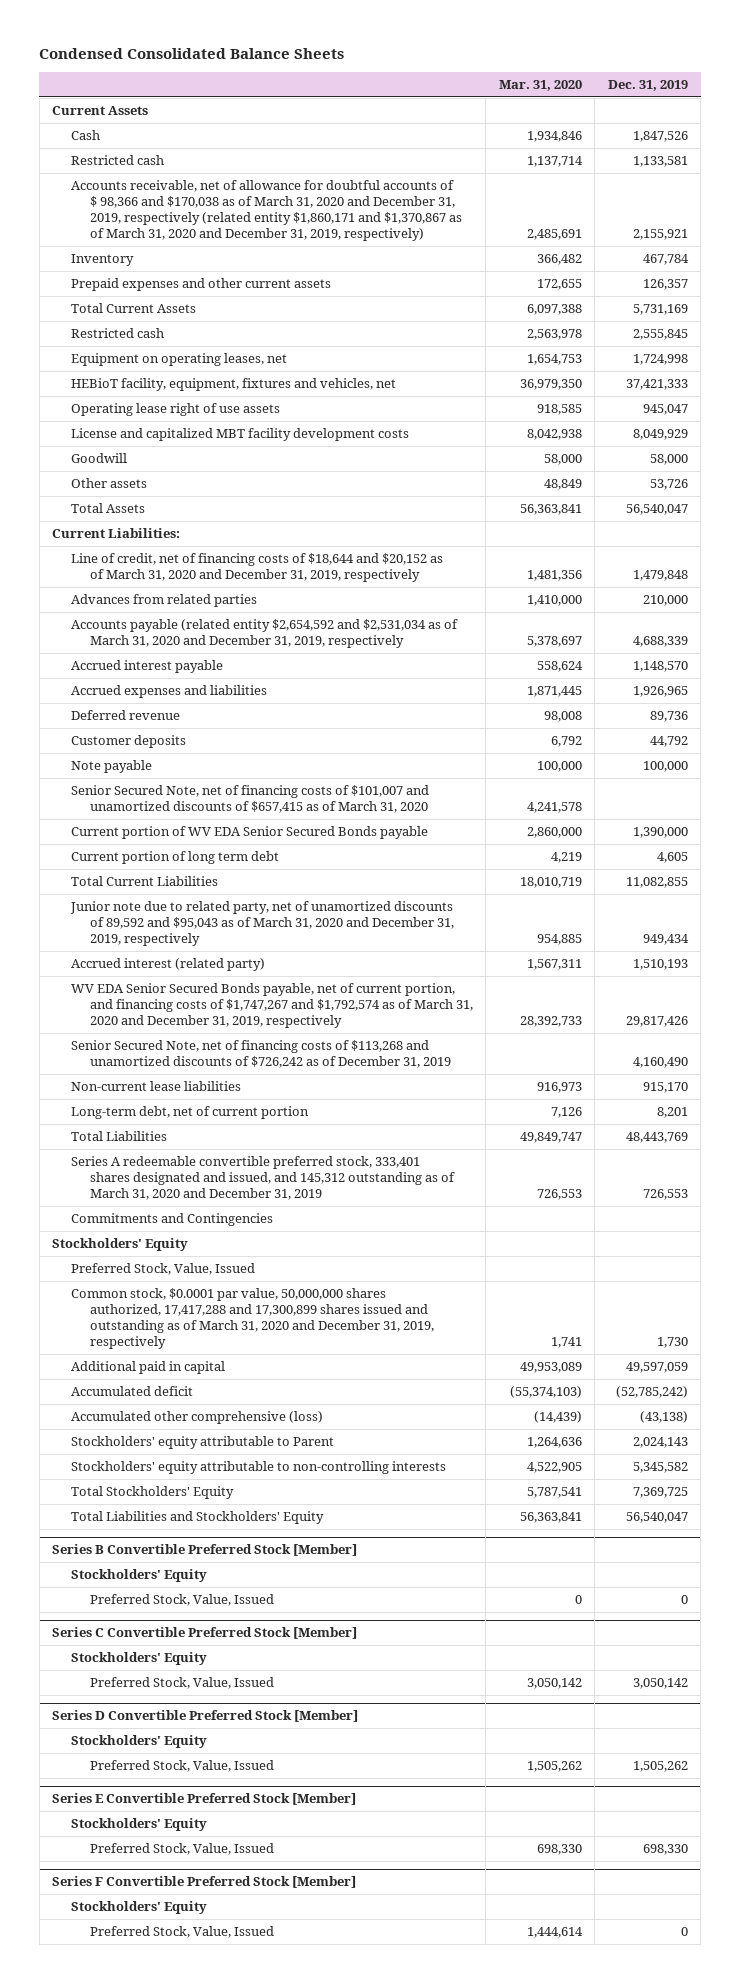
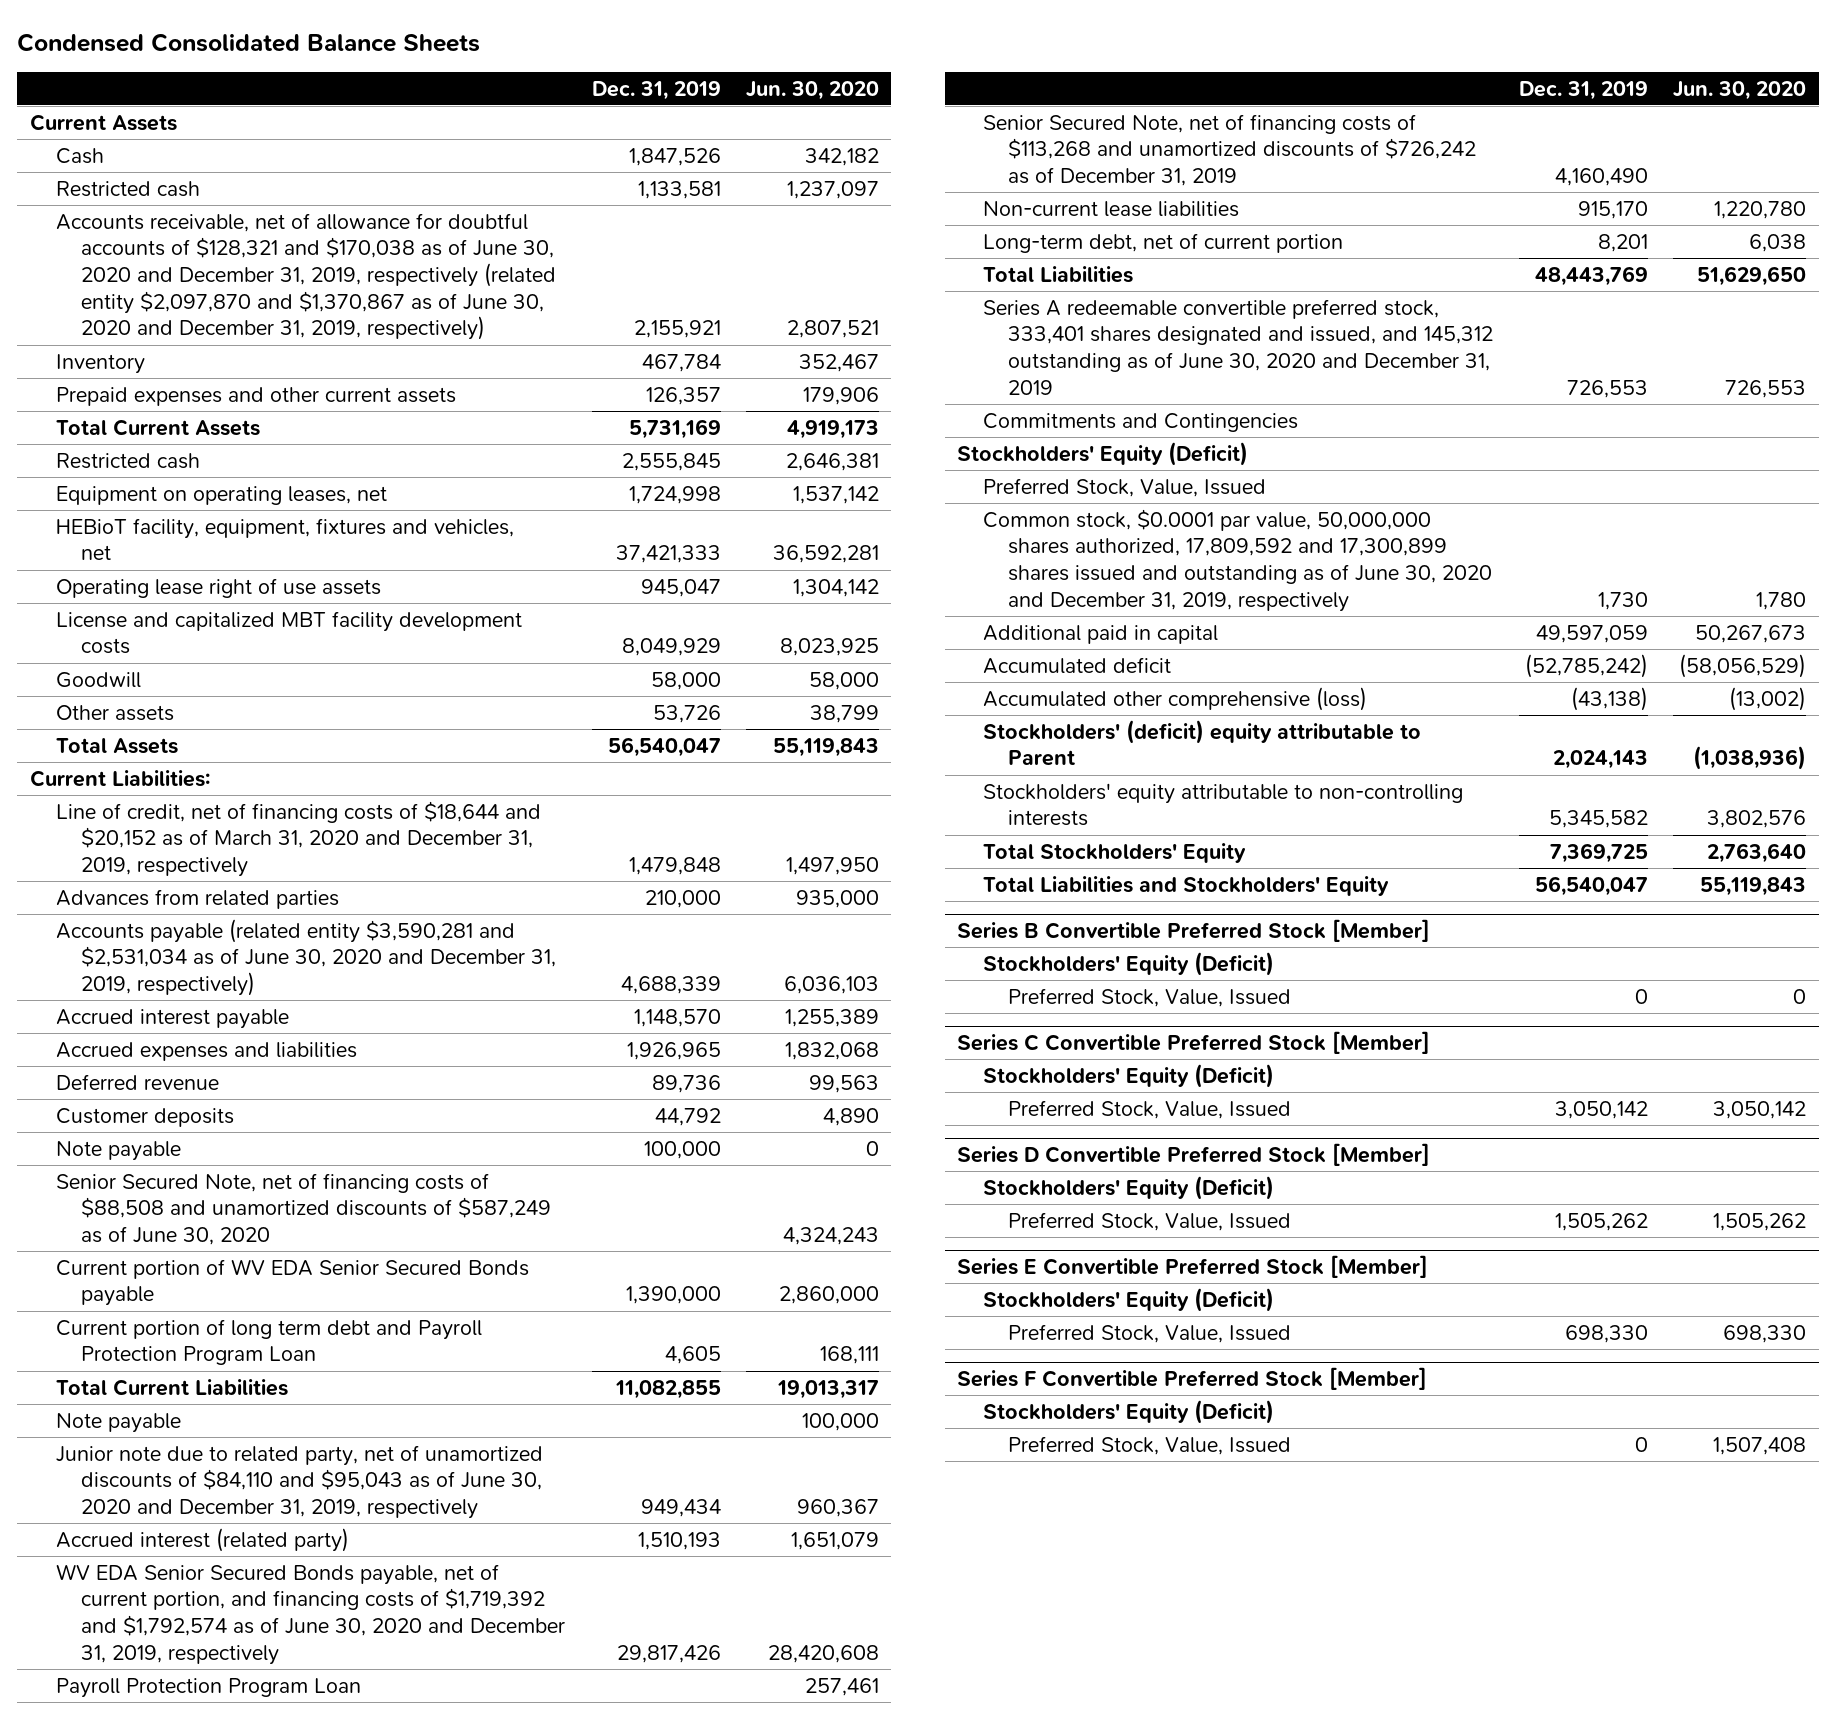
[498,80,582,92] Mar. 31, 2020 -> none
none -> [745,80,879,100] Jun. 30, 2020
[71,179,463,242] Accounts receivable, net of allowance for doubtful accounts of $ 98,366 and $170,038 as of March 31, 2020 and December 31, 2019, respectively (related entity $1,860,171 and $1,370,867 as of March 31, 2020 and December 31, 2019, respectively) -> [55,212,557,341] Accounts receivable, net of allowance for doubtful accounts of $128,321 and $170,038 as of June 30, 2020 and December 31, 2019, respectively (related entity $2,097,870 and $1,370,867 as of June 30, 2020 and December 31, 2019, respectively)
[71,618,459,649] Accounts payable (related entity $2,654,592 and $2,531,034 as of March 31, 2020 and December 31, 2019, respectively -> [55,918,557,997] Accounts payable (related entity $3,590,281 and $2,531,034 as of June 30, 2020 and December 31, 2019, respectively)
[71,784,430,814] Senior Secured Note, net of financing costs of $101,007 and unamortized discounts of $657,415 as of March 31, 2020 -> [55,1172,552,1246] Senior Secured Note, net of financing costs of $88,508 and unamortized discounts of $587,249 as of June 30, 2020
[71,850,280,864] Current portion of long term debt -> [55,1318,482,1366] Current portion of long term debt and Payroll Protection Program Loan
none -> [55,1412,181,1433] Note payable
[70,900,455,947] Junior note due to related party, net of unamortized discounts of 89,592 and $95,043 as of March 31, 2020 and December 31, 2019, respectively -> [55,1444,543,1520] Junior note due to related party, net of unamortized discounts of $84,110 and $95,043 as of June 30, 2020 and December 31, 2019, respectively
[71,982,474,1029] WV EDA Senior Secured Bonds payable, net of current portion, and financing costs of $1,747,267 and $1,792,574 as of March 31, 2020 and December 31, 2019, respectively -> [55,1563,566,1665] WV EDA Senior Secured Bonds payable, net of current portion, and financing costs of $1,719,392 and $1,792,574 as of June 30, 2020 and December 31, 2019, respectively
none -> [55,1677,361,1698] Payroll Protection Program Loan
[71,1155,456,1201] Series A redeemable convertible preferred stock, 333,401 shares designated and issued, and 145,312 outstanding as of March 31, 2020 and December 31, 2019 -> [982,298,1494,395] Series A redeemable convertible preferred stock, 333,401 shares designated and issued, and 145,312 outstanding as of June 30, 2020 and December 31, 2019
[52,1237,189,1251] Stockholders' Equity -> [957,441,1249,466] Stockholders' Equity (Deficit)
[71,1287,435,1350] Common stock, $0.0001 par value, 50,000,000 shares authorized, 17,417,288 and 17,300,899 shares issued and outstanding as of March 31, 2020 and December 31, 2019, respectively -> [982,508,1493,612] Common stock, $0.0001 par value, 50,000,000 shares authorized, 17,809,592 and 17,300,899 shares issued and outstanding as of June 30, 2020 and December 31, 2019, respectively
[71,1435,335,1449] Stockholders' equity attributable to Parent -> [982,719,1421,767] Stockholders' (deficit) equity attributable to Parent
[71,1568,208,1582] Stockholders' Equity -> [982,951,1274,976] Stockholders' Equity (Deficit)
[71,1651,208,1665] Stockholders' Equity -> [982,1063,1274,1088] Stockholders' Equity (Deficit)
[71,1734,208,1748] Stockholders' Equity -> [982,1175,1274,1200] Stockholders' Equity (Deficit)
[71,1817,208,1831] Stockholders' Equity -> [982,1287,1274,1312] Stockholders' Equity (Deficit)
[71,1900,208,1914] Stockholders' Equity -> [982,1399,1274,1424] Stockholders' Equity (Deficit)

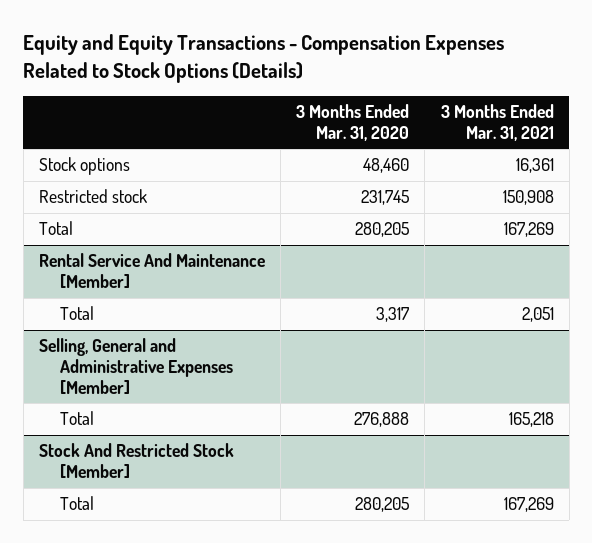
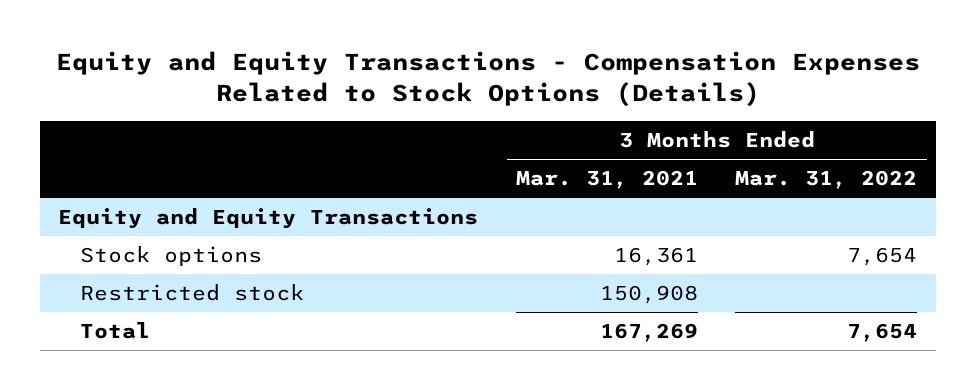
[296,103,410,141] 3 Months Ended Mar. 31, 2020 -> none
none -> [735,170,918,190] Mar. 31, 2022
none -> [58,207,479,229] Equity and Equity Transactions
[38,253,265,289] Rental Service And Maintenance [Member] -> none
[59,306,94,321] Total -> none
[38,338,233,394] Selling, General and Administrative Expenses [Member] -> none
[59,411,94,426] Total -> none
[38,443,234,479] Stock And Restricted Stock [Member] -> none
[59,496,94,511] Total -> none

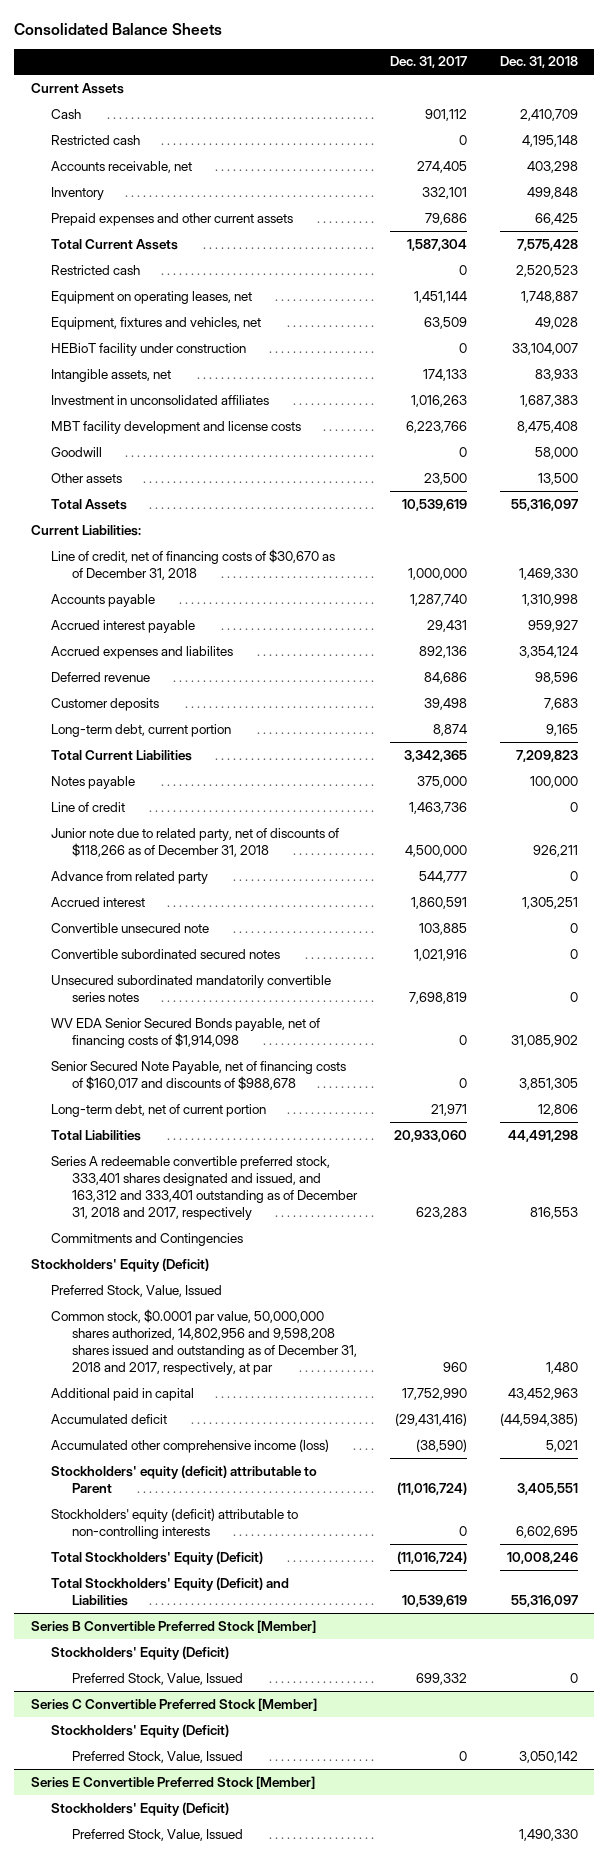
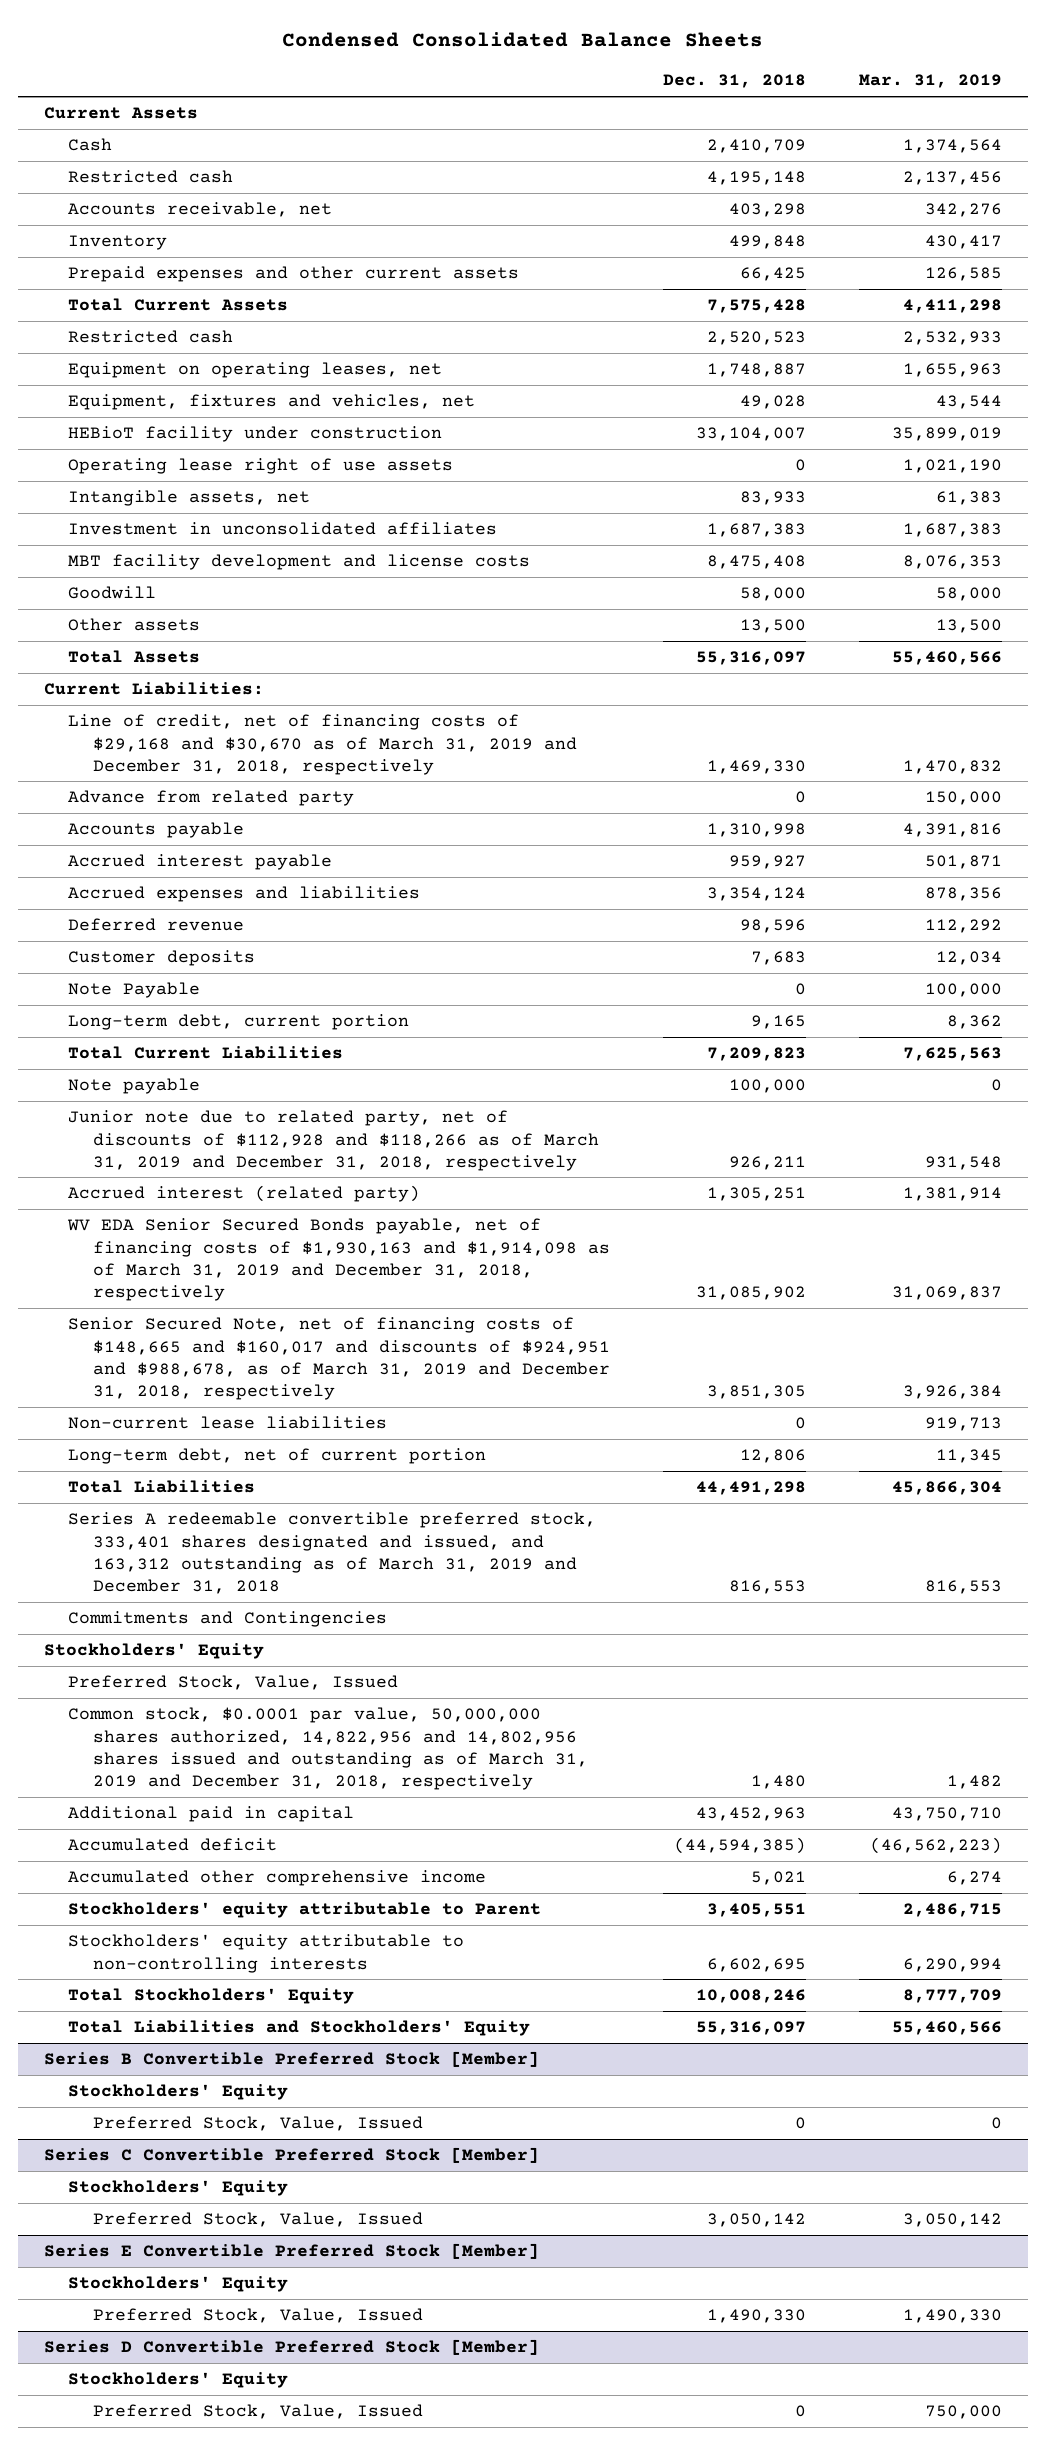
[14,23,223,36] Consolidated Balance Sheets -> [281,31,763,47] Condensed Consolidated Balance Sheets
[389,56,467,69] Dec. 31, 2017 -> none
none -> [858,74,1002,89] Mar. 31, 2019
none -> [68,458,454,475] Operating lease right of use assets
[51,548,336,580] Line of credit, net of financing costs of $30,670 as of December 31, 2018 -> [68,714,577,775] Line of credit, net of financing costs of $29,168 and $30,670 as of March 31, 2019 and December 31, 2018, respectively
[51,870,209,884] Advance from related party -> [68,790,355,807] Advance from related party
[51,645,234,659] Accrued expenses and liabilites -> [68,886,421,903] Accrued expenses and liabilities
none -> [68,982,201,999] Note Payable
[51,775,136,789] Notes payable -> none
[51,801,126,812] Line of credit -> none
[51,922,210,933] Convertible unsecured note -> none
[51,948,281,959] Convertible subordinated secured notes -> none
[51,974,332,1002] Unsecured subordinated mandatorily convertible series notes -> none
none -> [68,1078,201,1095] Note payable
[51,827,340,857] Junior note due to related party, net of discounts of $118,266 as of December 31, 2018 -> [68,1110,599,1171] Junior note due to related party, net of discounts of $112,928 and $118,266 as of March 31, 2019 and December 31, 2018, respectively
[51,896,146,907] Accrued interest -> [68,1185,421,1203] Accrued interest (related party)
[51,1017,321,1048] WV EDA Senior Secured Bonds payable, net of financing costs of $1,914,098 -> [67,1218,610,1301] WV EDA Senior Secured Bonds payable, net of financing costs of $1,930,163 and $1,914,098 as of March 31, 2019 and December 31, 2018, respectively
[51,1060,347,1090] Senior Secured Note Payable, net of financing costs of $160,017 and discounts of $988,678 -> [68,1317,610,1400] Senior Secured Note, net of financing costs of $148,665 and $160,017 and discounts of $924,951 and $988,678, as of March 31, 2019 and December 31, 2018, respectively
none -> [68,1416,388,1430] Non-current lease liabilities
[51,1155,359,1221] Series A redeemable convertible preferred stock, 333,401 shares designated and issued, and 163,312 and 333,401 outstanding as of December 31, 2018 and 2017, respectively -> [68,1512,597,1594] Series A redeemable convertible preferred stock, 333,401 shares designated and issued, and 163,312 outstanding as of March 31, 2019 and December 31, 2018
[30,1257,209,1272] Stockholders' Equity (Deficit) -> [44,1643,265,1660] Stockholders' Equity
[51,1308,358,1376] Common stock, $0.0001 par value, 50,000,000 shares authorized, 14,802,956 and 9,598,208 shares issued and outstanding as of December 31, 2018 and 2017, respectively, at par -> [68,1707,588,1790] Common stock, $0.0001 par value, 50,000,000 shares authorized, 14,822,956 and 14,802,956 shares issued and outstanding as of March 31, 2019 and December 31, 2018, respectively
[51,1438,330,1453] Accumulated other comprehensive income (loss) -> [68,1870,487,1887] Accumulated other comprehensive income
[51,1464,318,1493] Stockholders' equity (deficit) attributable to Parent -> [68,1902,542,1919] Stockholders' equity attributable to Parent
[51,1507,299,1539] Stockholders' equity (deficit) attributable to non-controlling interests -> [68,1934,465,1973] Stockholders' equity attributable to non-controlling interests
[51,1550,264,1565] Total Stockholders' Equity (Deficit) -> [68,1988,355,2005] Total Stockholders' Equity
[51,1576,290,1606] Total Stockholders' Equity (Deficit) and Liabilities -> [68,2020,531,2037] Total Liabilities and Stockholders' Equity
[51,1645,230,1660] Stockholders' Equity (Deficit) -> [68,2084,289,2101] Stockholders' Equity
[51,1723,230,1738] Stockholders' Equity (Deficit) -> [68,2180,289,2197] Stockholders' Equity
[51,1801,230,1816] Stockholders' Equity (Deficit) -> [68,2276,289,2293] Stockholders' Equity
none -> [44,2339,540,2356] Series D Convertible Preferred Stock [Member]
none -> [68,2372,289,2389] Stockholders' Equity
none -> [92,2404,423,2420] Preferred Stock, Value, Issued

